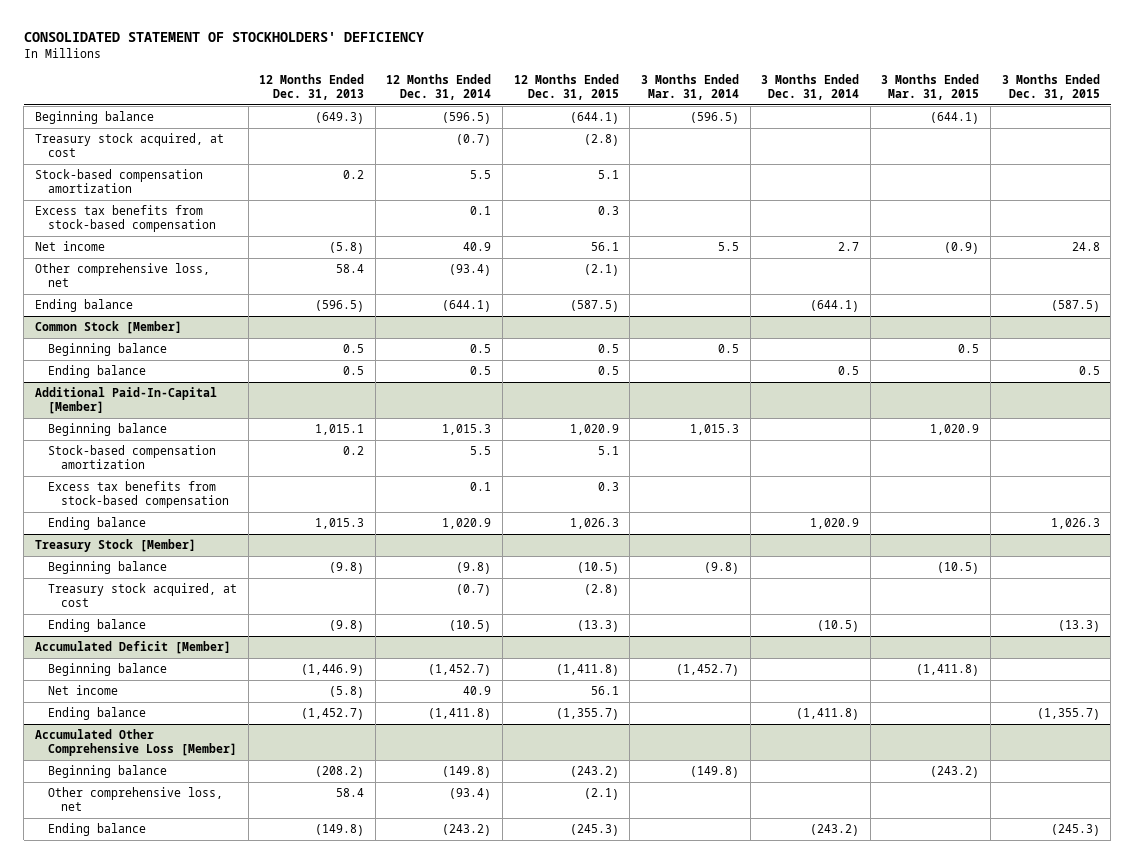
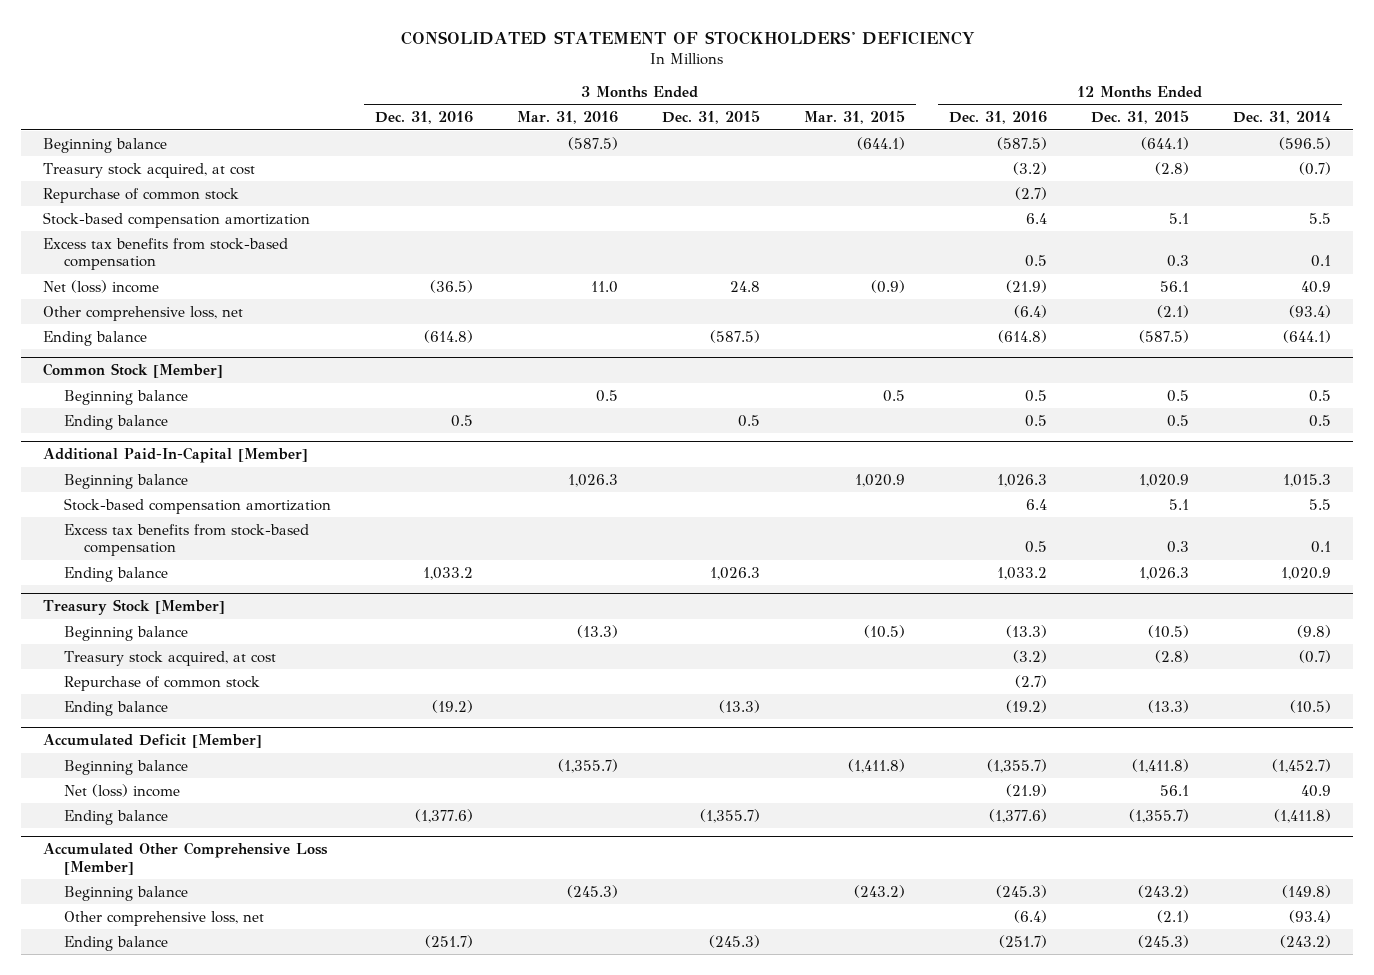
[259,74,365,101] 12 Months Ended Dec. 31, 2013 -> none
[640,74,739,101] 3 Months Ended Mar. 31, 2014 -> none
[761,74,860,101] 3 Months Ended Dec. 31, 2014 -> none
none -> [374,111,473,125] Dec. 31, 2016
none -> [516,111,618,125] Mar. 31, 2016
none -> [949,111,1048,125] Dec. 31, 2016
none -> [43,187,240,203] Repurchase of common stock
[34,241,105,252] Net income -> [43,279,160,293] Net (loss) income
none -> [63,675,260,691] Repurchase of common stock
[47,685,118,696] Net income -> [63,783,180,797] Net (loss) income

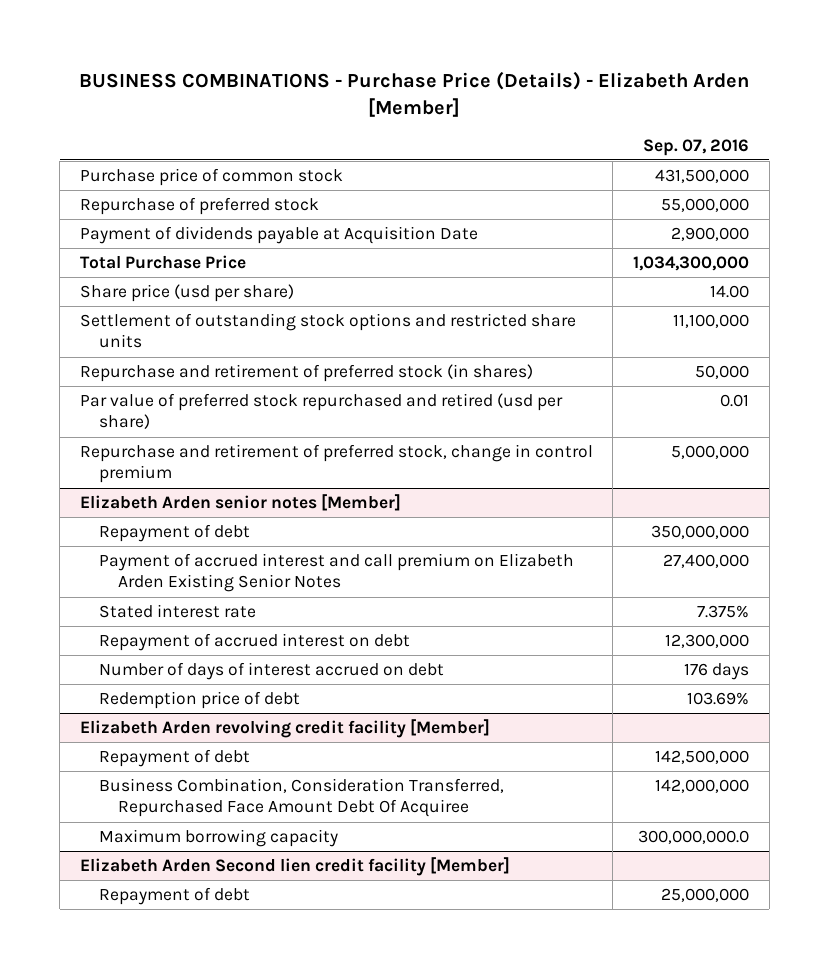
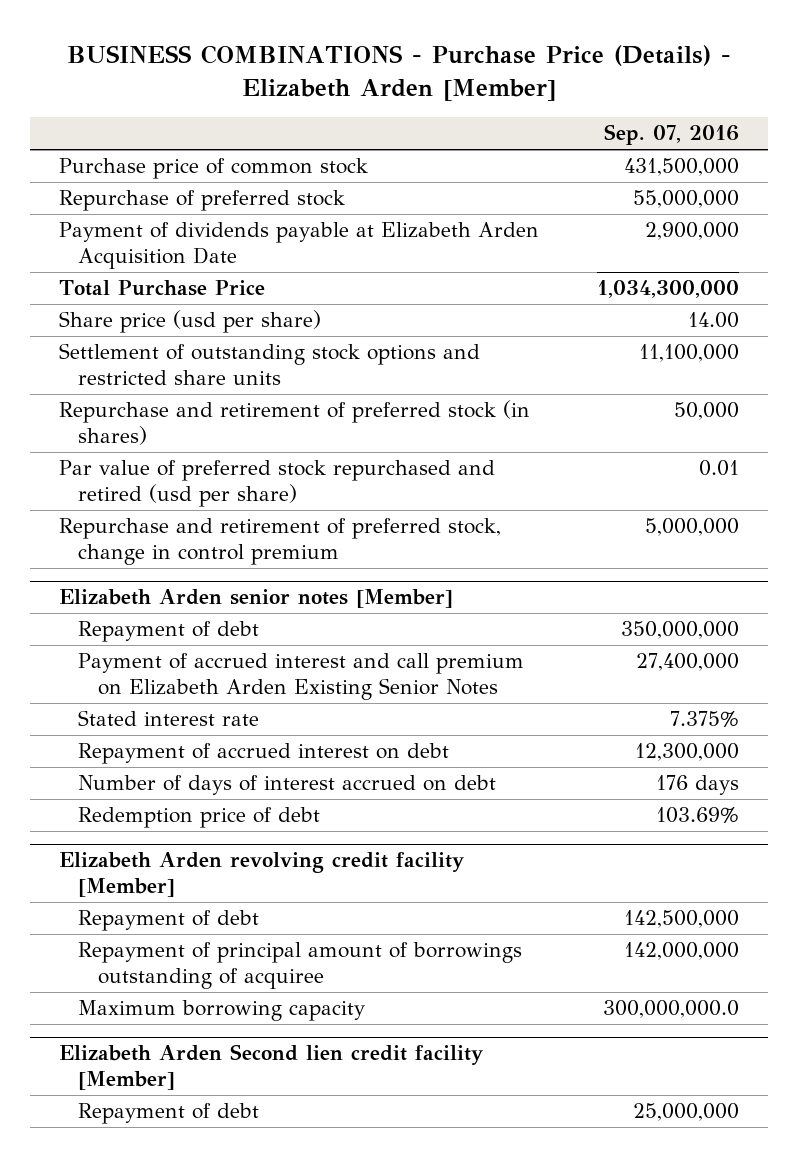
[79,226,478,245] Payment of dividends payable at Acquisition Date -> [58,222,539,270] Payment of dividends payable at Elizabeth Arden Acquisition Date
[99,778,505,818] Business Combination, Consideration Transferred, Repurchased Face Amount Debt Of Acquiree -> [78,942,523,990] Repayment of principal amount of borrowings outstanding of acquiree

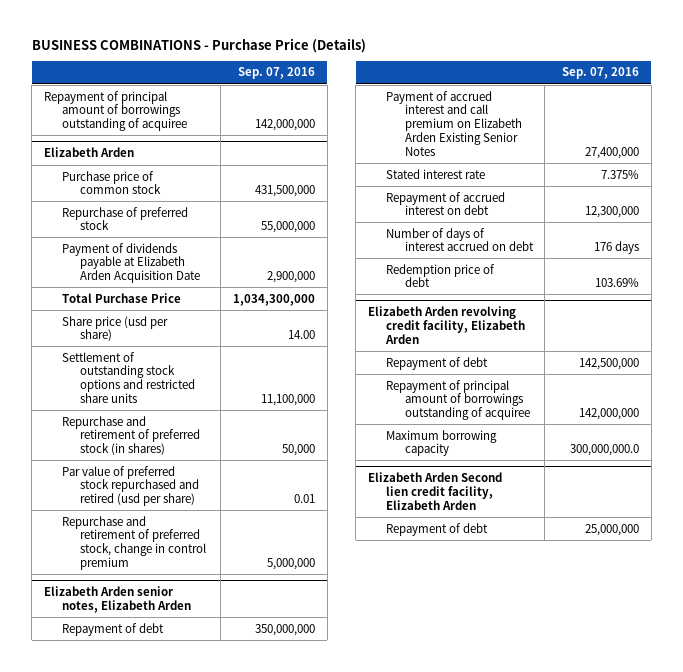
[66,44,731,101] BUSINESS COMBINATIONS - Purchase Price (Details) - Elizabeth Arden [Member] -> [31,37,366,53] BUSINESS COMBINATIONS - Purchase Price (Details)
none -> [44,90,188,132] Repayment of principal amount of borrowings outstanding of acquiree
none -> [44,147,135,158] Elizabeth Arden
[58,589,453,609] Elizabeth Arden senior notes [Member] -> [44,586,192,614] Elizabeth Arden senior notes, Elizabeth Arden
[58,852,464,898] Elizabeth Arden revolving credit facility [Member] -> [368,306,526,344] Elizabeth Arden revolving credit facility, Elizabeth Arden
[58,1044,483,1091] Elizabeth Arden Second lien credit facility [Member] -> [368,472,503,510] Elizabeth Arden Second lien credit facility, Elizabeth Arden

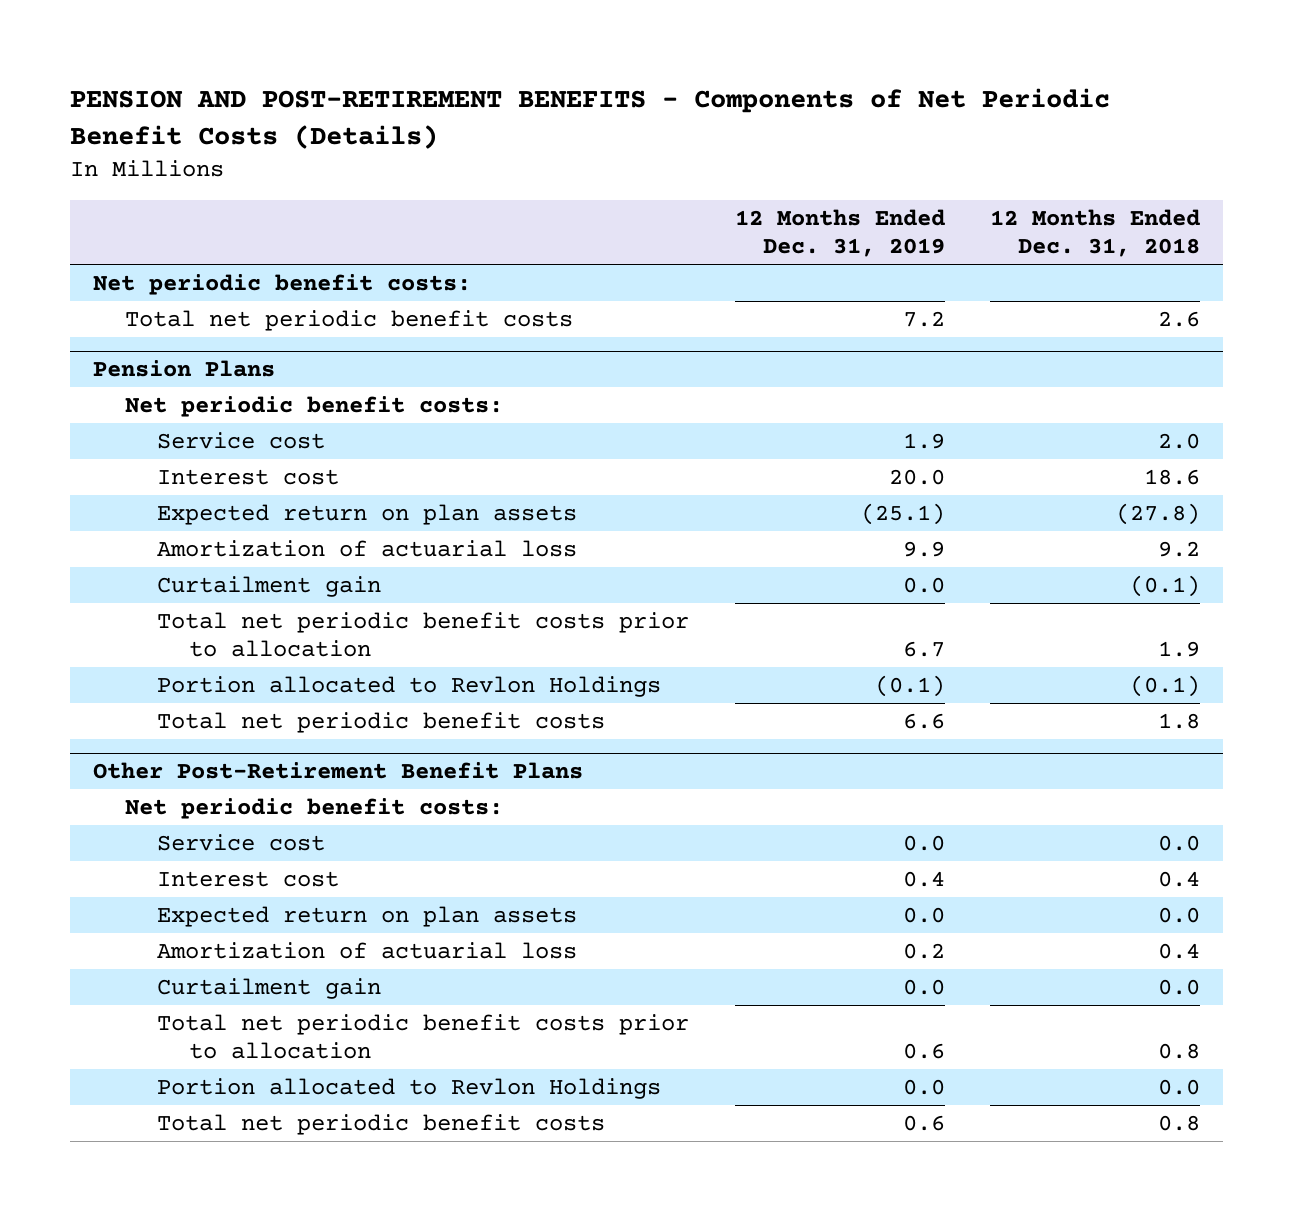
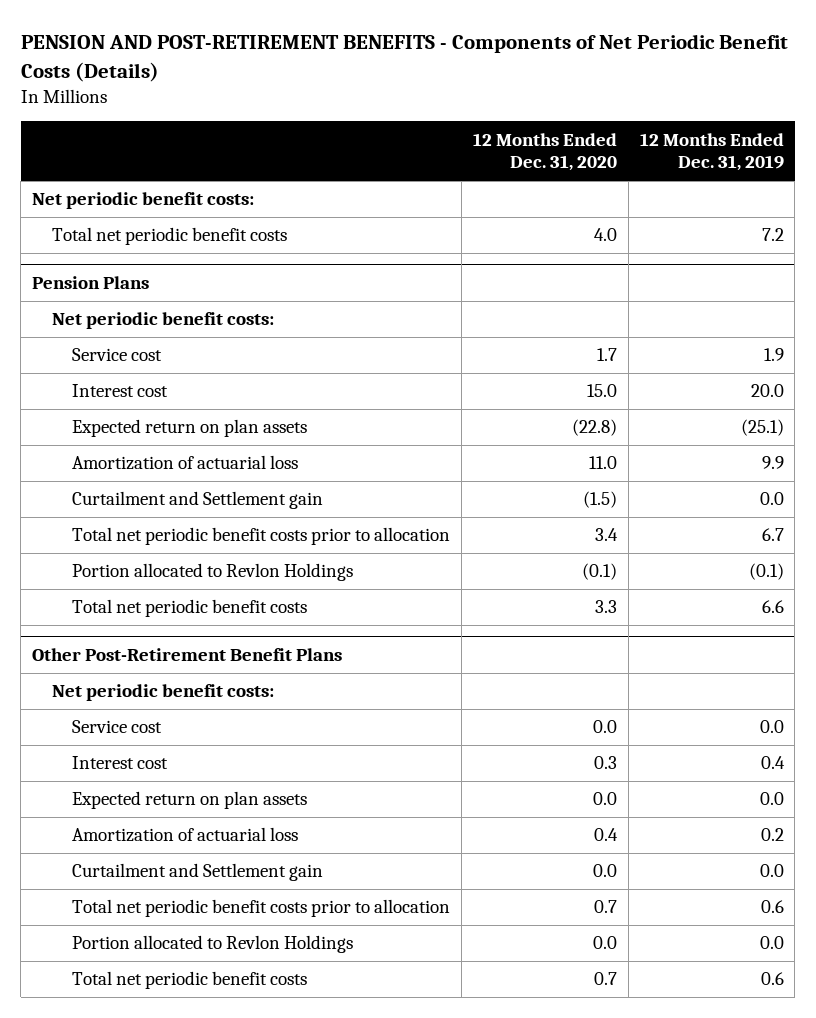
[990,208,1201,257] 12 Months Ended Dec. 31, 2018 -> none
none -> [472,132,617,172] 12 Months Ended Dec. 31, 2020
[157,576,382,598] Curtailment gain -> [72,491,324,510] Curtailment and Settlement gain
[157,978,382,1000] Curtailment gain -> [72,863,324,882] Curtailment and Settlement gain

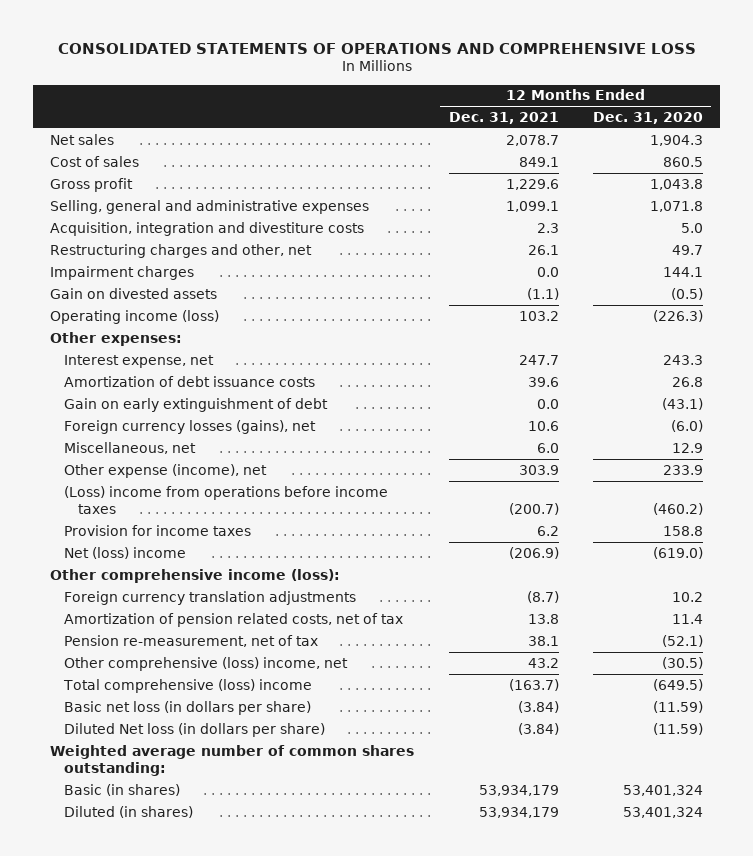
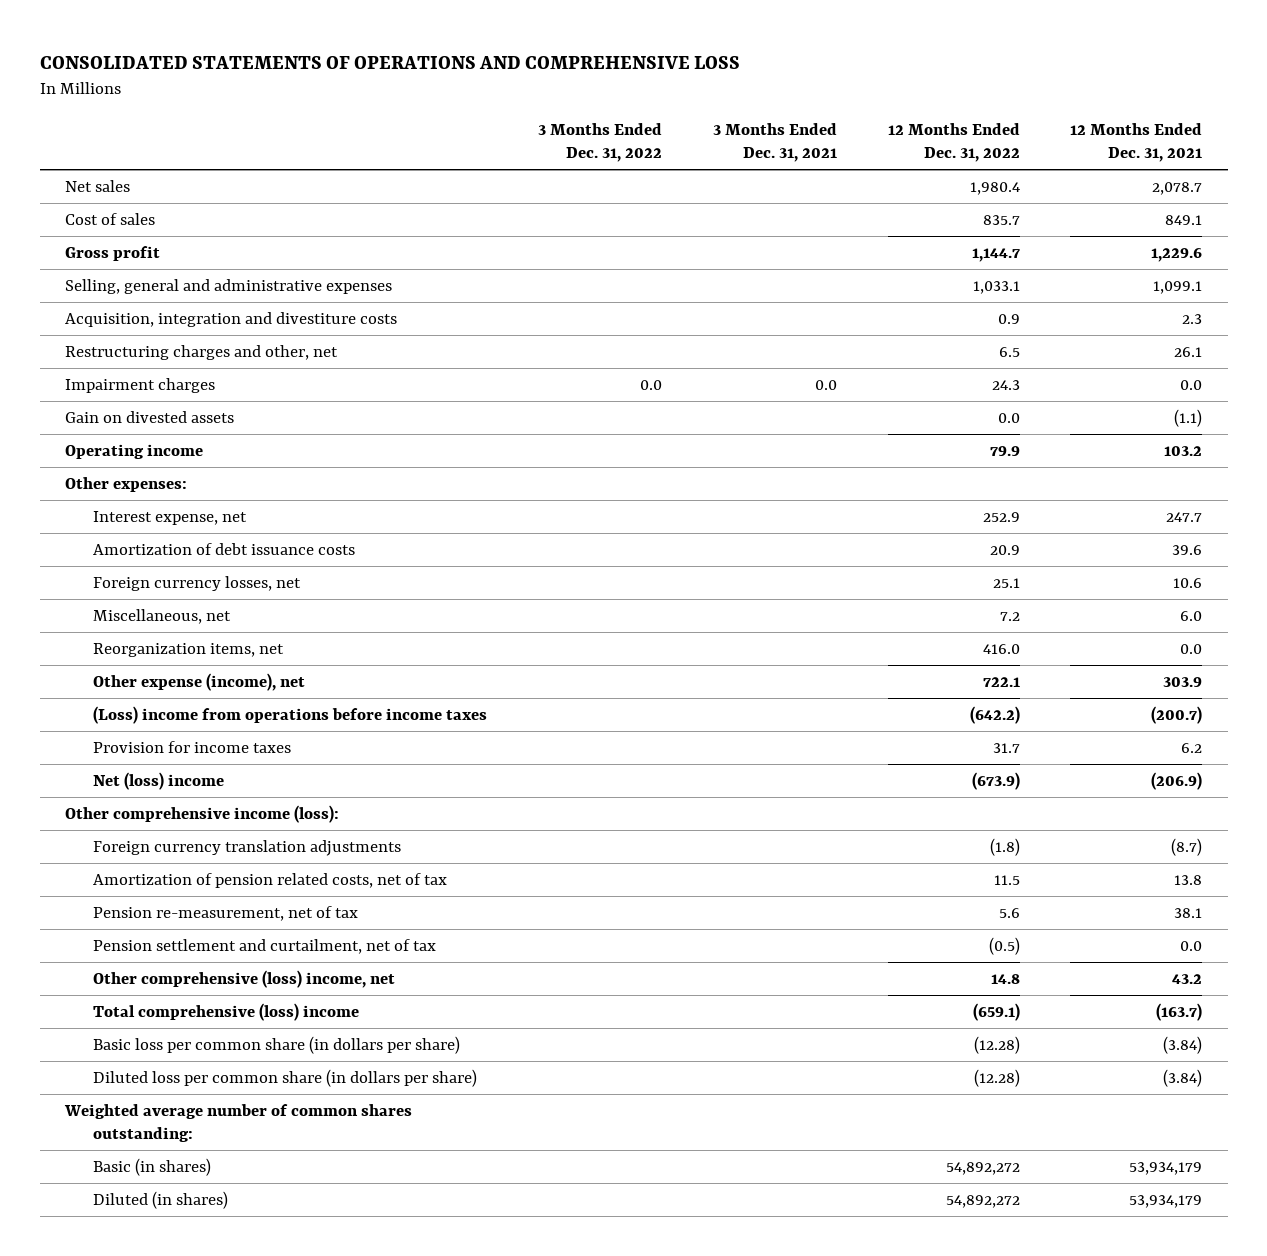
[592,111,703,124] Dec. 31, 2020 -> none
none -> [537,123,662,163] 3 Months Ended Dec. 31, 2022
none -> [712,123,837,163] 3 Months Ended Dec. 31, 2021
none -> [887,123,1020,163] 12 Months Ended Dec. 31, 2022
[50,309,220,324] Operating income (loss) -> [65,443,204,459] Operating income
[64,397,329,412] Gain on early extinguishment of debt -> none
[64,419,317,434] Foreign currency losses (gains), net -> [93,575,302,591] Foreign currency losses, net
none -> [93,642,285,657] Reorganization items, net
none -> [93,938,437,954] Pension settlement and curtailment, net of tax
[64,700,312,715] Basic net loss (in dollars per share) -> [93,1035,461,1054] Basic loss per common share (in dollars per share)
[64,722,326,737] Diluted Net loss (in dollars per share) -> [93,1068,478,1087] Diluted loss per common share (in dollars per share)

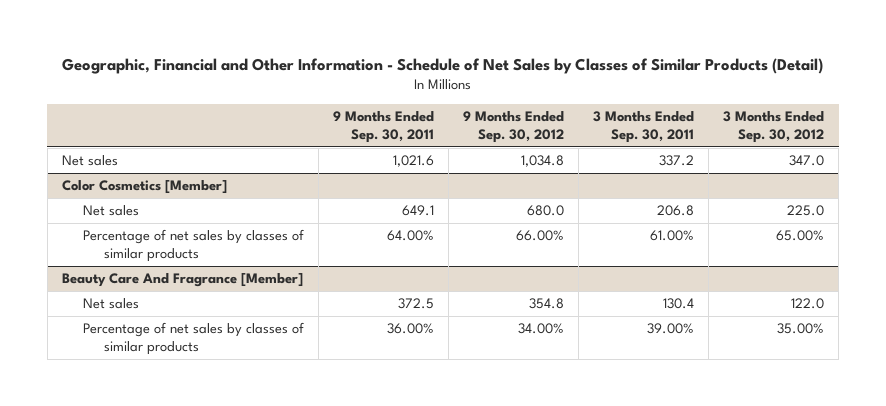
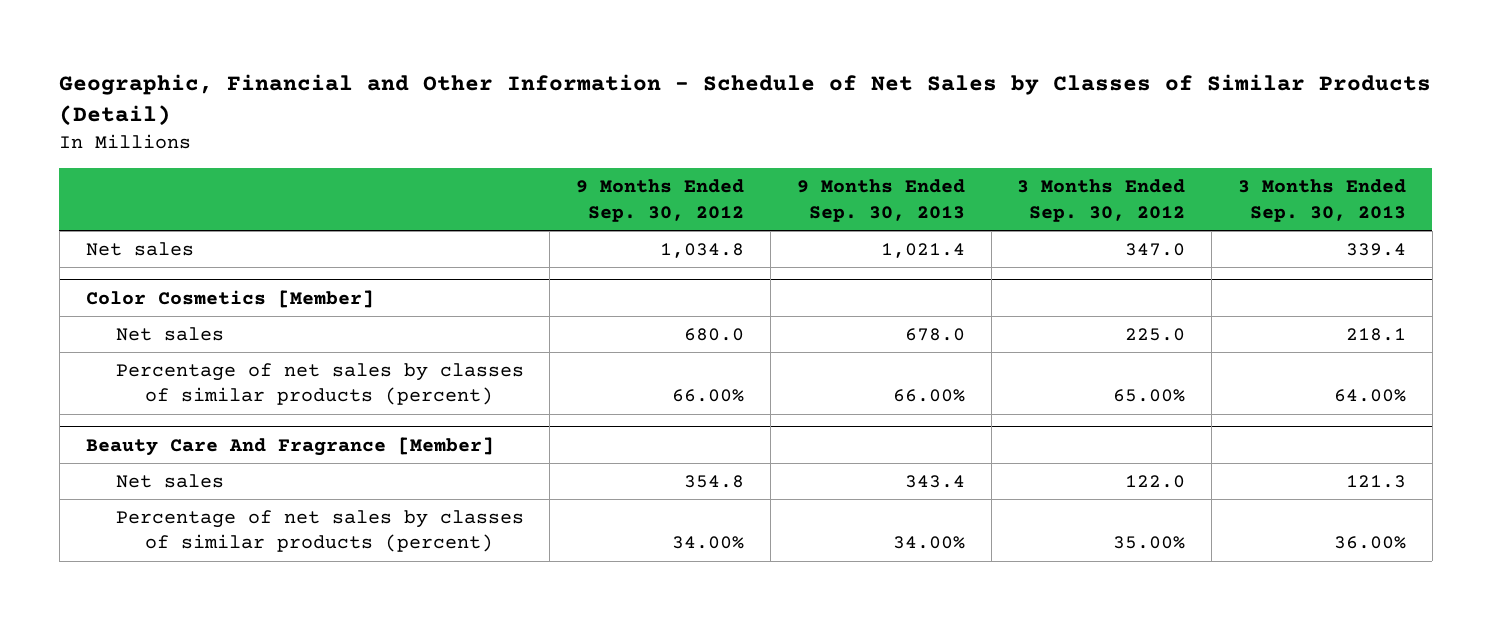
[333,110,435,143] 9 Months Ended Sep. 30, 2011 -> none
[593,110,695,143] 3 Months Ended Sep. 30, 2011 -> none
none -> [796,179,965,222] 9 Months Ended Sep. 30, 2013
none -> [1238,179,1407,222] 3 Months Ended Sep. 30, 2013
[82,229,304,263] Percentage of net sales by classes of similar products -> [115,362,524,406] Percentage of net sales by classes of similar products (percent)
[82,322,304,356] Percentage of net sales by classes of similar products -> [115,509,524,553] Percentage of net sales by classes of similar products (percent)

